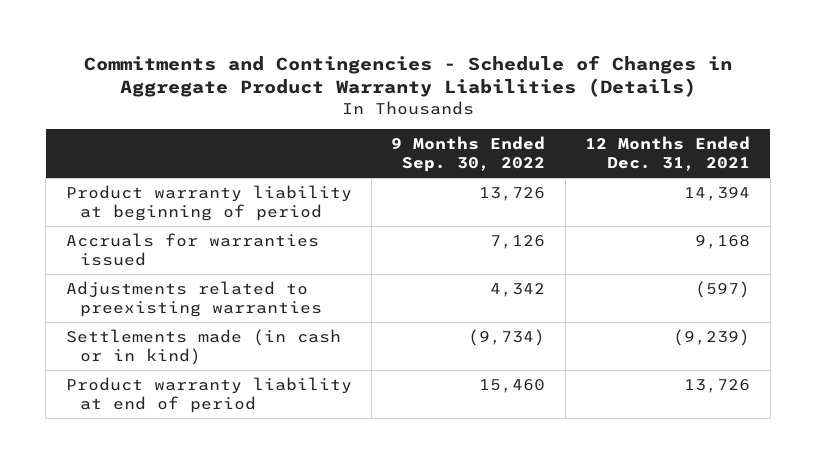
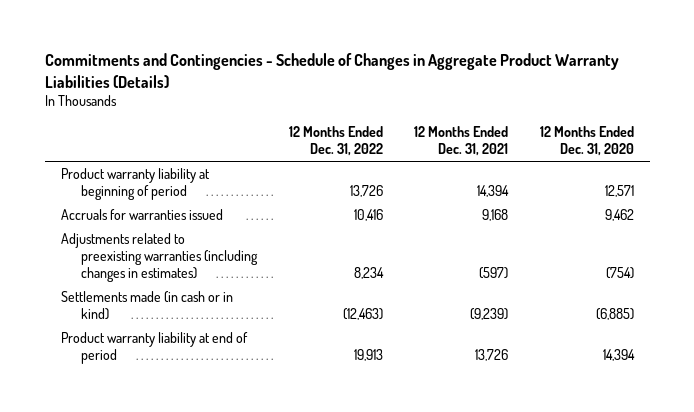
[391,136,546,173] 9 Months Ended Sep. 30, 2022 -> none
none -> [288,126,383,157] 12 Months Ended Dec. 31, 2022
none -> [539,126,634,157] 12 Months Ended Dec. 31, 2020
[65,280,322,317] Adjustments related to preexisting warranties -> [60,233,259,282] Adjustments related to preexisting warranties (including changes in estimates)

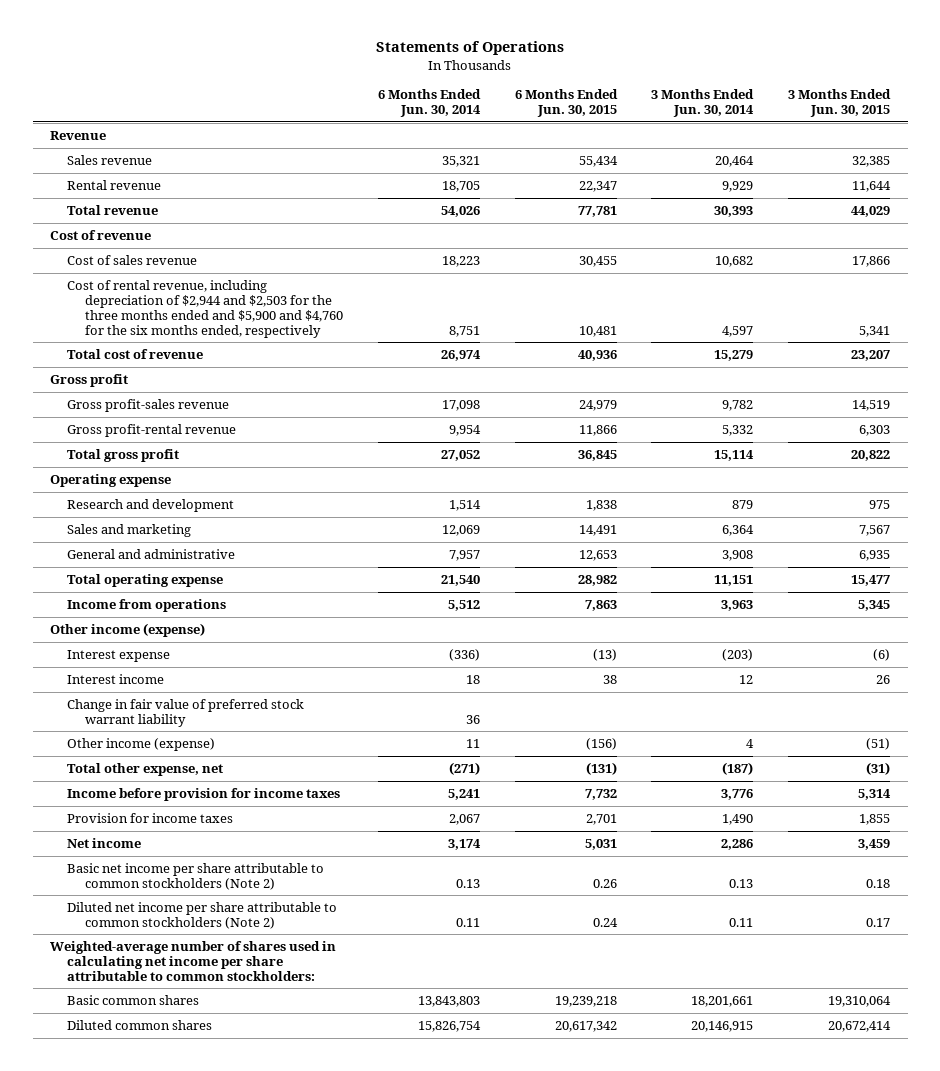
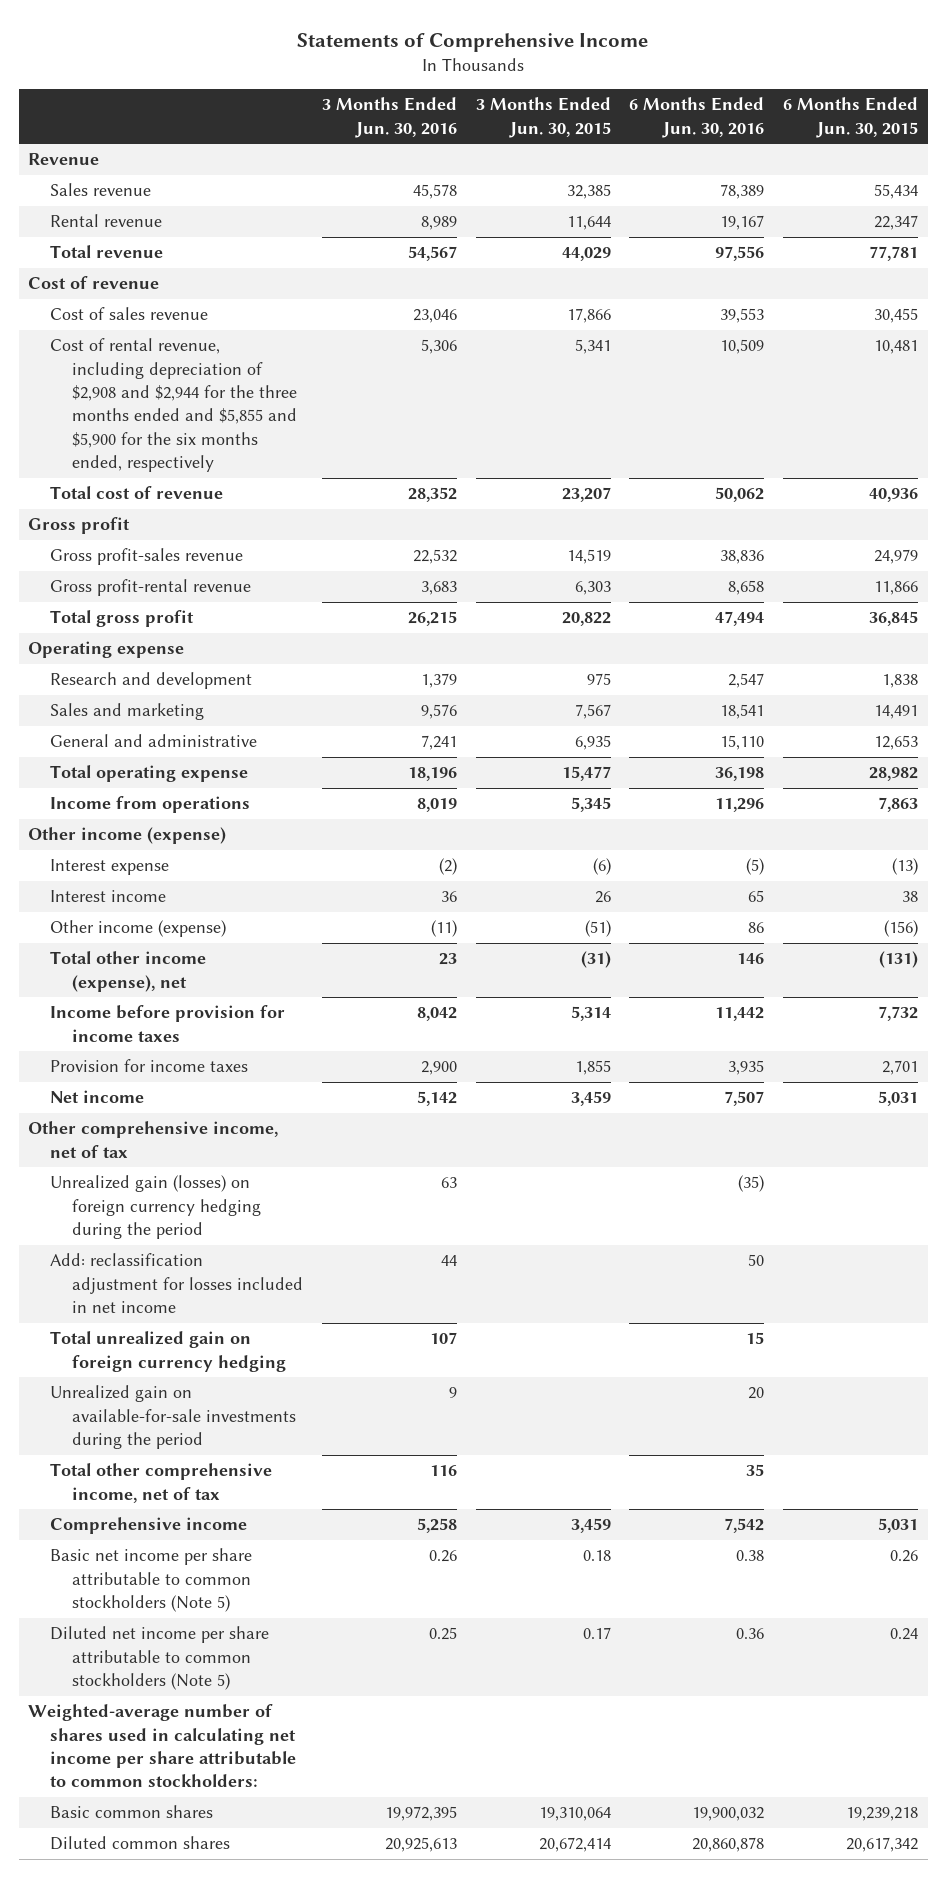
[376,41,565,56] Statements of Operations -> [297,32,649,52] Statements of Comprehensive Income
[377,89,481,118] 6 Months Ended Jun. 30, 2014 -> none
[651,89,755,118] 3 Months Ended Jun. 30, 2014 -> none
none -> [321,97,457,138] 3 Months Ended Jun. 30, 2016
none -> [629,97,765,138] 6 Months Ended Jun. 30, 2016
[67,279,343,338] Cost of rental revenue, including depreciation of $2,944 and $2,503 for the three months ended and $5,900 and $4,760 for the six months ended, respectively -> [49,338,297,473] Cost of rental revenue, including depreciation of $2,908 and $2,944 for the three months ended and $5,855 and $5,900 for the six months ended, respectively
[67,698,305,727] Change in fair value of preferred stock warrant liability -> none
[67,762,224,776] Total other expense, net -> [49,951,206,992] Total other income (expense), net
none -> [28,1121,279,1158] Other comprehensive income, net of tax
none -> [49,1175,261,1240] Unrealized gain (losses) on foreign currency hedging during the period
none -> [49,1253,303,1314] Add: reclassification adjustment for losses included in net income
none -> [49,1331,286,1372] Total unrealized gain on foreign currency hedging
none -> [49,1385,296,1450] Unrealized gain on available-for-sale investments during the period
none -> [49,1463,272,1503] Total other comprehensive income, net of tax
none -> [49,1517,247,1535] Comprehensive income
[67,862,325,890] Basic net income per share attributable to common stockholders (Note 2) -> [49,1548,252,1613] Basic net income per share attributable to common stockholders (Note 5)
[67,901,338,929] Diluted net income per share attributable to common stockholders (Note 2) -> [49,1626,269,1691] Diluted net income per share attributable to common stockholders (Note 5)

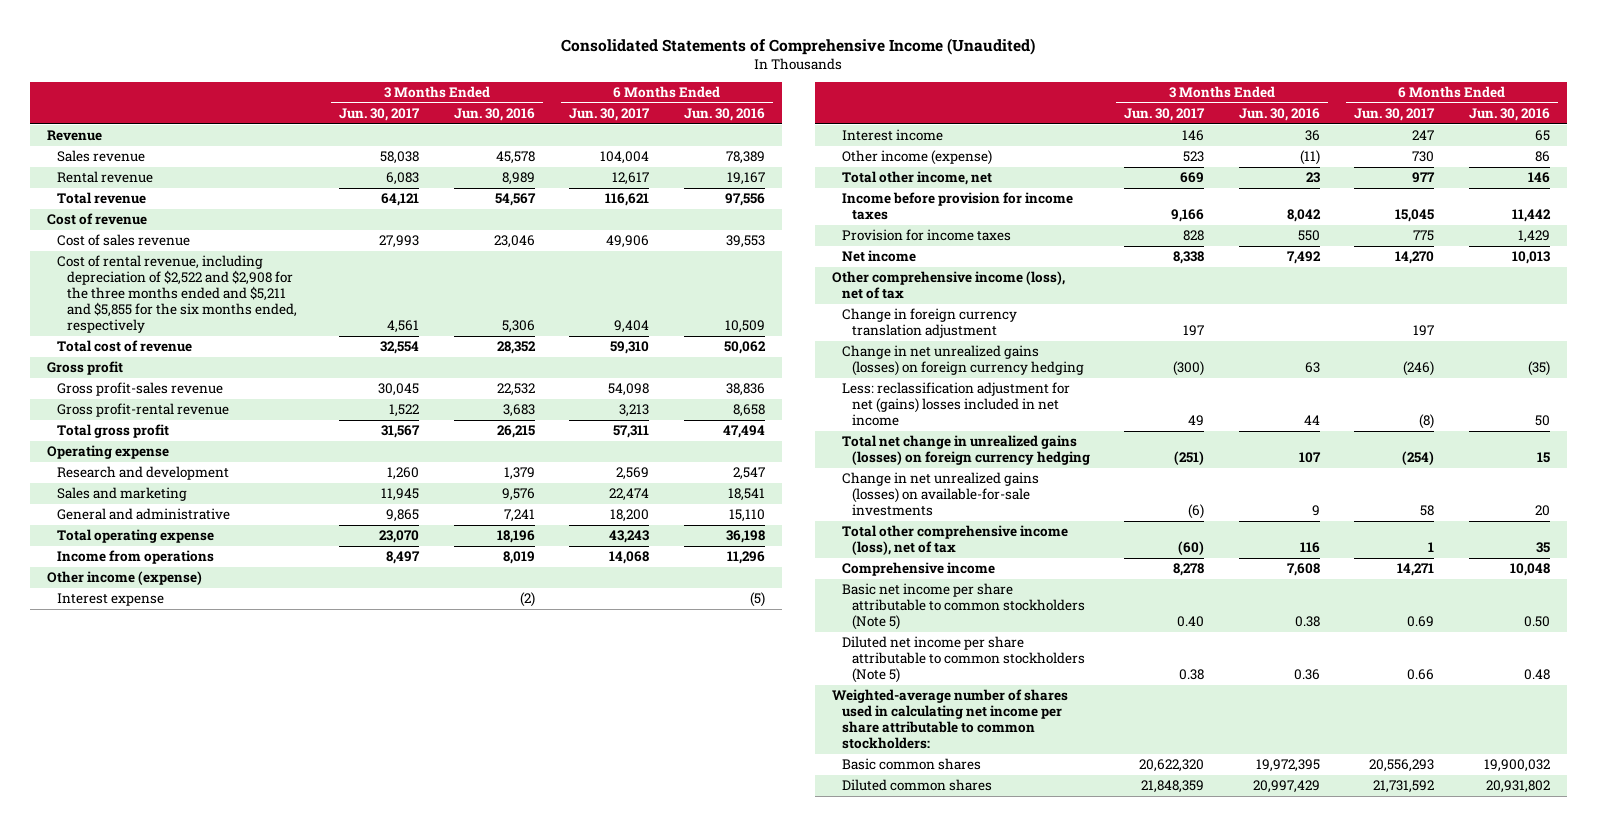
[297,32,649,52] Statements of Comprehensive Income -> [561,37,1036,55] Consolidated Statements of Comprehensive Income (Unaudited)
[475,97,611,138] 3 Months Ended Jun. 30, 2015 -> none
[783,97,919,138] 6 Months Ended Jun. 30, 2015 -> none
none -> [339,108,421,122] Jun. 30, 2017
none -> [569,108,651,122] Jun. 30, 2017
[49,338,297,473] Cost of rental revenue, including depreciation of $2,908 and $2,944 for the three months ended and $5,855 and $5,900 for the six months ended, respectively -> [57,255,298,334] Cost of rental revenue, including depreciation of $2,522 and $2,908 for the three months ended and $5,211 and $5,855 for the six months ended, respectively
[49,951,206,992] Total other income (expense), net -> [842,171,993,186] Total other income, net
[420,1061,457,1076] 2,900 -> [1297,230,1320,242] 550
[728,1060,765,1076] 3,935 -> [1517,230,1550,244] 1,429
[416,1091,457,1107] 5,142 -> [1286,251,1321,265] 7,492
[724,1091,765,1107] 7,507 -> [1511,251,1550,265] 10,013
[28,1121,279,1158] Other comprehensive income, net of tax -> [832,271,1066,300] Other comprehensive income (loss), net of tax
none -> [842,308,1018,339] Change in foreign currency translation adjustment
[49,1175,261,1240] Unrealized gain (losses) on foreign currency hedging during the period -> [842,345,1085,377] Change in net unrealized gains (losses) on foreign currency hedging
[49,1253,303,1314] Add: reclassification adjustment for losses included in net income -> [842,382,1071,427] Less: reclassification adjustment for net (gains) losses included in net income
[49,1331,286,1372] Total unrealized gain on foreign currency hedging -> [842,435,1091,466] Total net change in unrealized gains (losses) on foreign currency hedging
[49,1385,296,1450] Unrealized gain on available-for-sale investments during the period -> [842,472,1040,517] Change in net unrealized gains (losses) on available-for-sale investments
[49,1463,272,1503] Total other comprehensive income, net of tax -> [842,525,1069,556] Total other comprehensive income (loss), net of tax
[416,1518,457,1534] 5,258 -> [1286,563,1320,577] 7,608
[724,1518,765,1534] 7,542 -> [1509,563,1550,577] 10,048
[428,1550,457,1563] 0.26 -> [1294,616,1320,628] 0.38
[736,1550,765,1562] 0.38 -> [1523,616,1550,628] 0.50
[428,1627,457,1641] 0.25 -> [1293,669,1320,681] 0.36
[736,1628,765,1640] 0.36 -> [1523,669,1550,681] 0.48
[384,1837,457,1853] 20,925,613 -> [1252,780,1320,794] 20,997,429
[692,1837,765,1853] 20,860,878 -> [1485,780,1550,794] 20,931,802

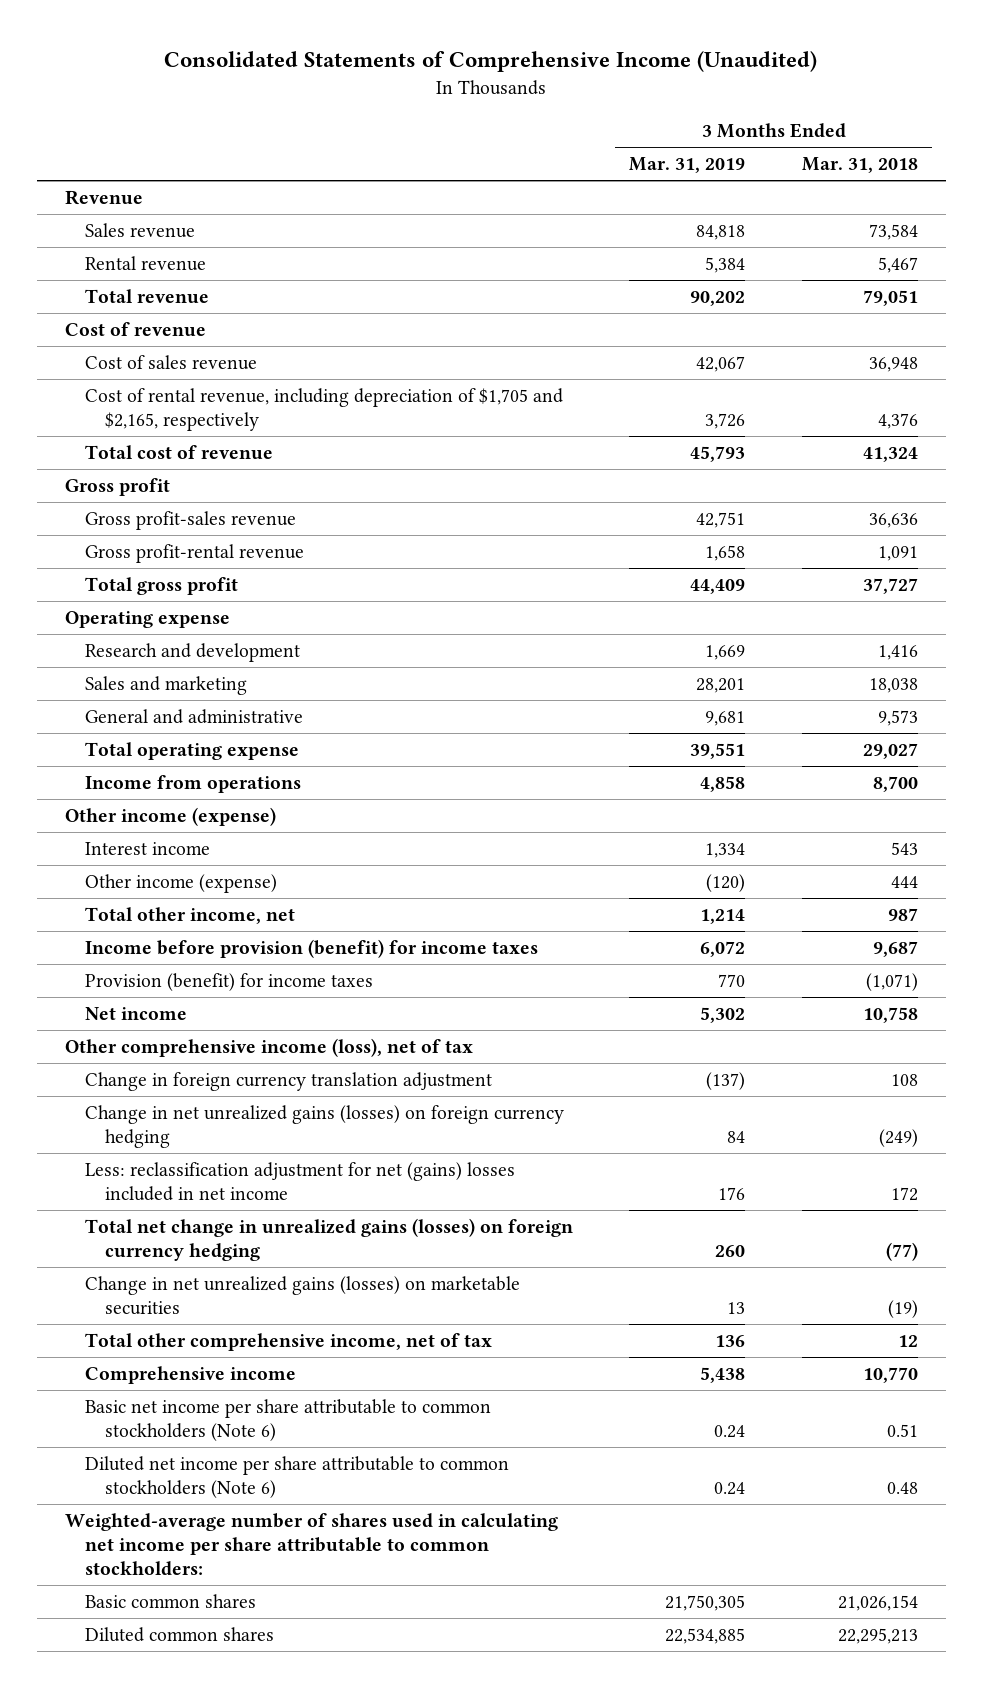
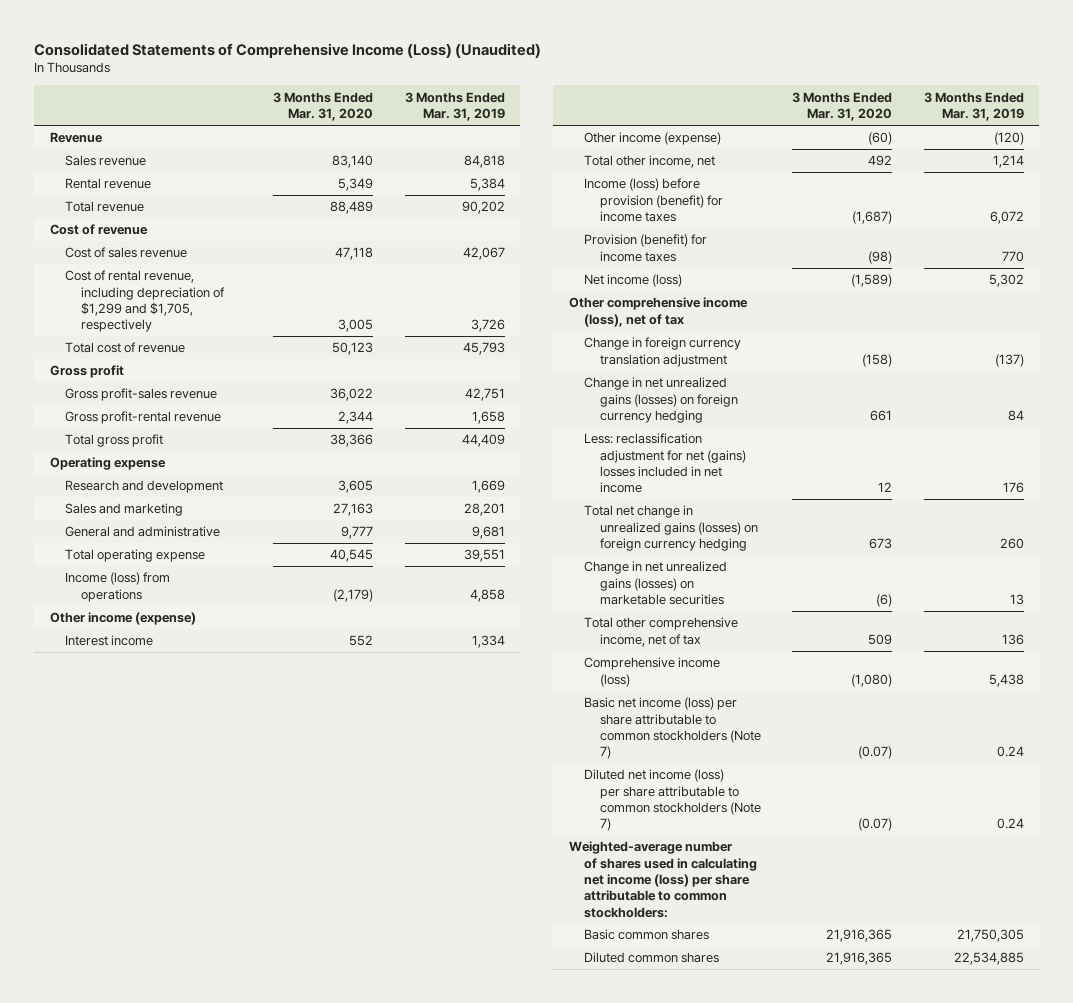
[164,51,818,73] Consolidated Statements of Comprehensive Income (Unaudited) -> [34,42,542,58] Consolidated Statements of Comprehensive Income (Loss) (Unaudited)
[801,157,918,174] Mar. 31, 2018 -> none
none -> [273,91,374,122] 3 Months Ended Mar. 31, 2020
[84,388,563,432] Cost of rental revenue, including depreciation of $1,705 and $2,165, respectively -> [65,270,225,333] Cost of rental revenue, including depreciation of $1,299 and $1,705, respectively
[84,775,301,794] Income from operations -> [65,572,171,602] Income (loss) from operations
[84,939,538,959] Income before provision (benefit) for income taxes -> [584,178,723,222] Income (loss) before provision (benefit) for income taxes
[84,1007,187,1021] Net income -> [584,274,683,288] Net income (loss)
[84,1366,296,1385] Comprehensive income -> [584,657,721,687] Comprehensive income (loss)
[84,1399,491,1442] Basic net income per share attributable to common stockholders (Note 6) -> [584,697,761,760] Basic net income (loss) per share attributable to common stockholders (Note 7)
[84,1456,509,1499] Diluted net income per share attributable to common stockholders (Note 6) -> [584,769,761,832] Diluted net income (loss) per share attributable to common stockholders (Note 7)
[65,1513,559,1577] Weighted-average number of shares used in calculating net income per share attributable to common stockholders: -> [568,841,758,918] Weighted-average number of shares used in calculating net income (loss) per share attributable to common stockholders:

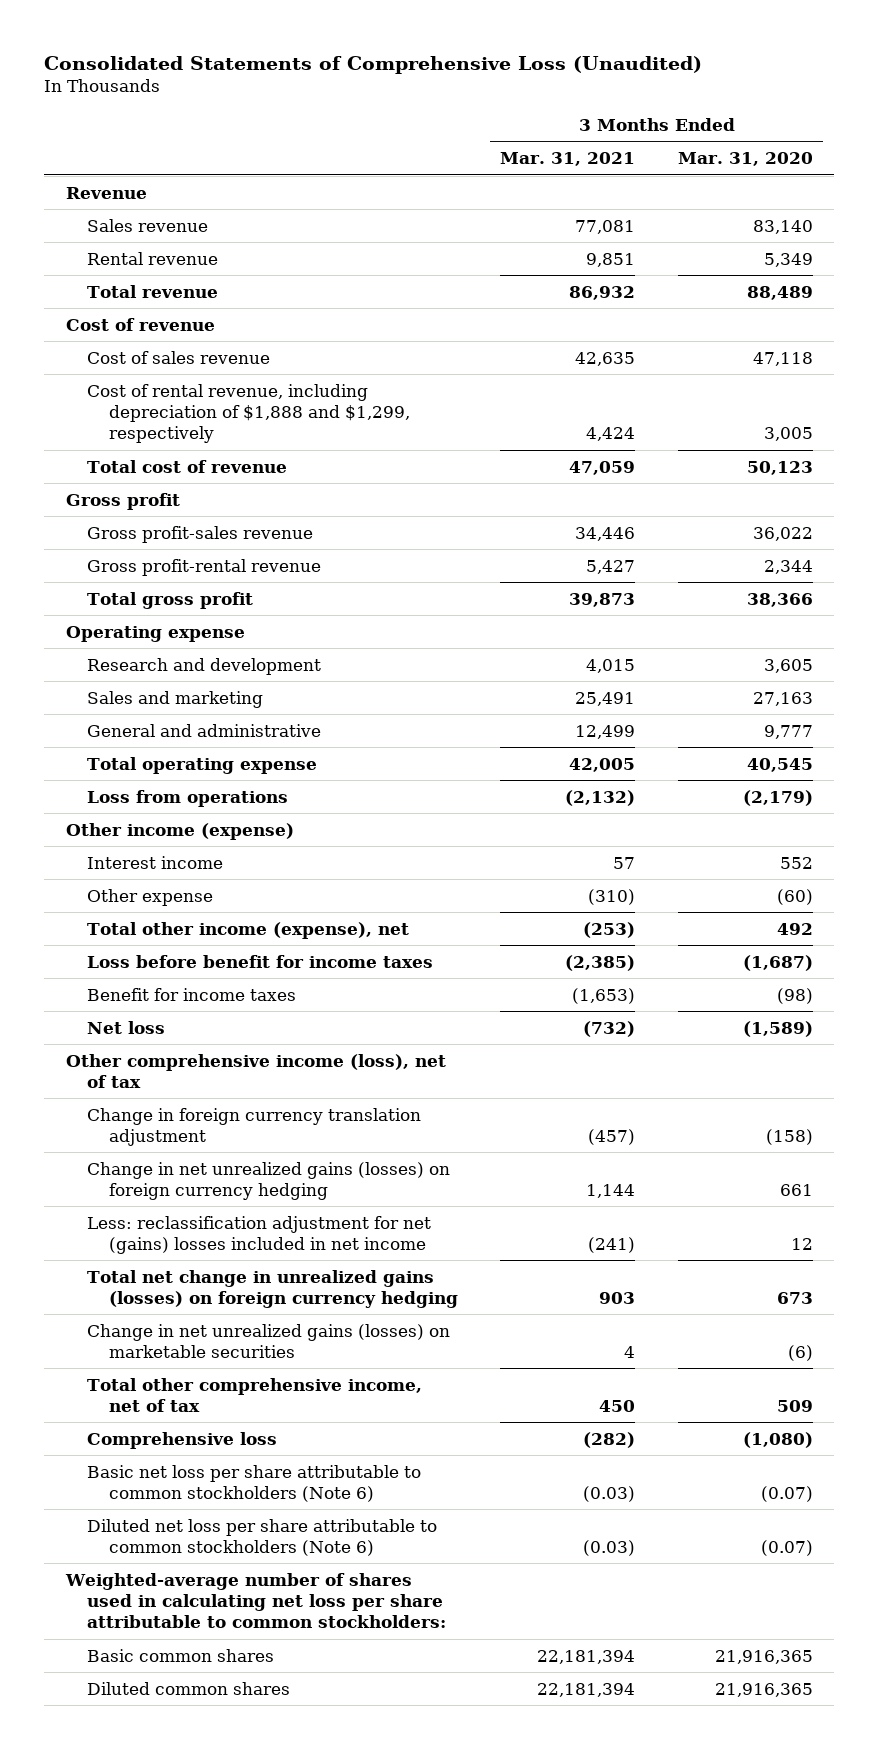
[34,42,542,58] Consolidated Statements of Comprehensive Income (Loss) (Unaudited) -> [44,55,703,74] Consolidated Statements of Comprehensive Loss (Unaudited)
[404,91,505,122] 3 Months Ended Mar. 31, 2019 -> none
none -> [500,152,636,167] Mar. 31, 2021
[65,270,225,333] Cost of rental revenue, including depreciation of $1,299 and $1,705, respectively -> [87,383,410,444] Cost of rental revenue, including depreciation of $1,888 and $1,299, respectively
[65,572,171,602] Income (loss) from operations -> [87,789,289,807] Loss from operations
[584,132,722,146] Other income (expense) -> [87,888,214,906] Other expense
[584,155,716,169] Total other income, net -> [87,921,410,939] Total other income (expense), net
[584,178,723,222] Income (loss) before provision (benefit) for income taxes -> [87,954,434,968] Loss before benefit for income taxes
[584,234,708,262] Provision (benefit) for income taxes -> [87,987,297,1001] Benefit for income taxes
[584,274,683,288] Net income (loss) -> [87,1020,166,1034] Net loss
[584,657,721,687] Comprehensive income (loss) -> [87,1431,278,1449] Comprehensive loss
[584,697,761,760] Basic net income (loss) per share attributable to common stockholders (Note 7) -> [87,1464,422,1502] Basic net loss per share attributable to common stockholders (Note 6)
[584,769,761,832] Diluted net income (loss) per share attributable to common stockholders (Note 7) -> [87,1518,438,1556] Diluted net loss per share attributable to common stockholders (Note 6)
[568,841,758,918] Weighted-average number of shares used in calculating net income (loss) per share attributable to common stockholders: -> [64,1572,447,1629] Weighted-average number of shares used in calculating net loss per share attributable to common stockholders:

